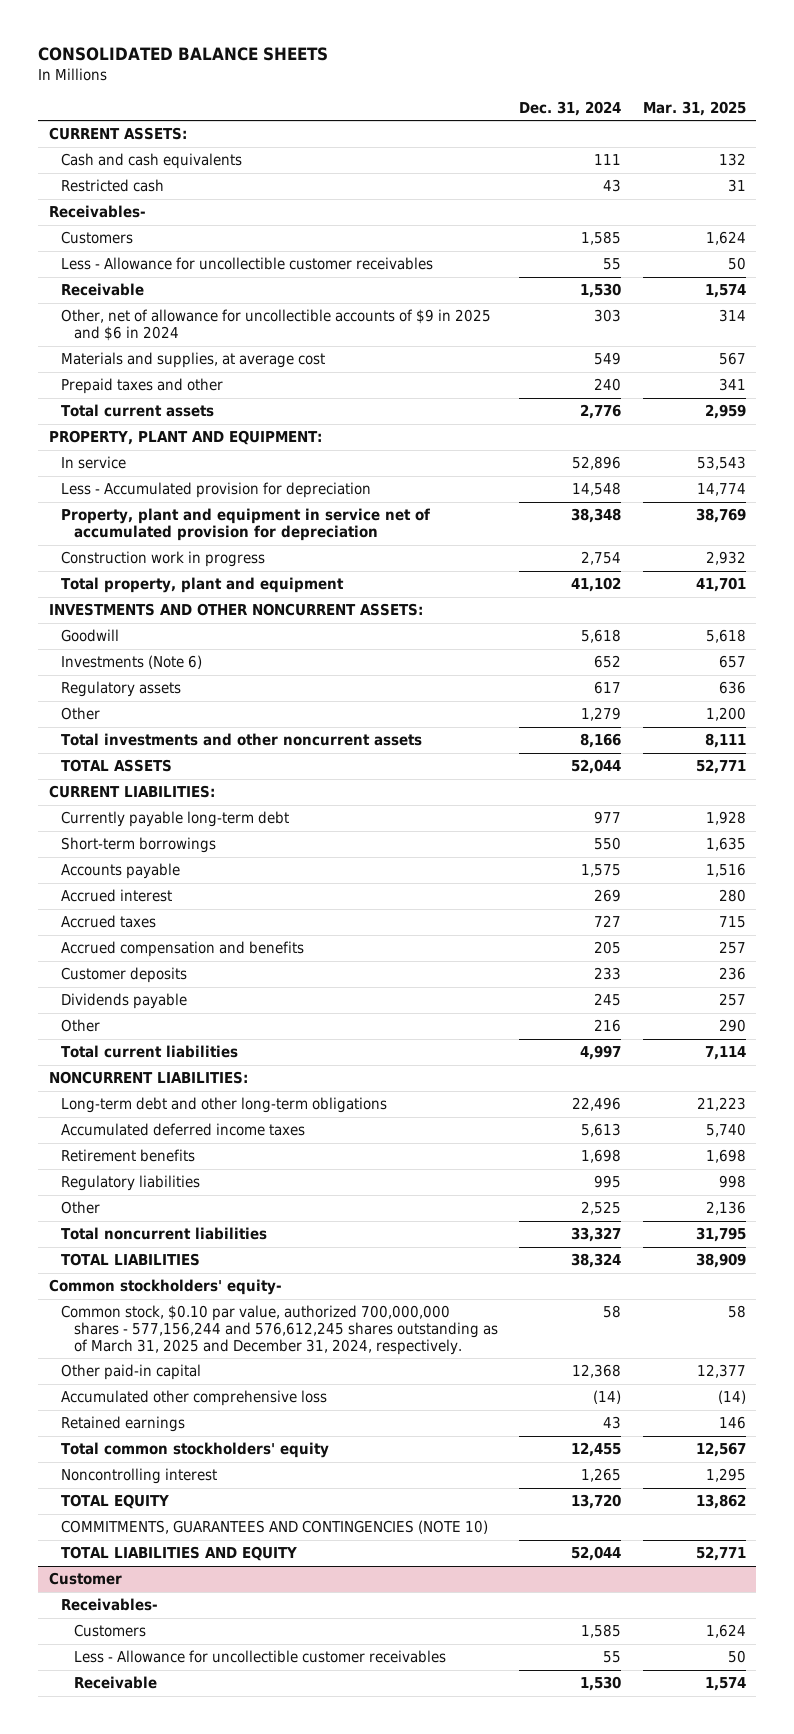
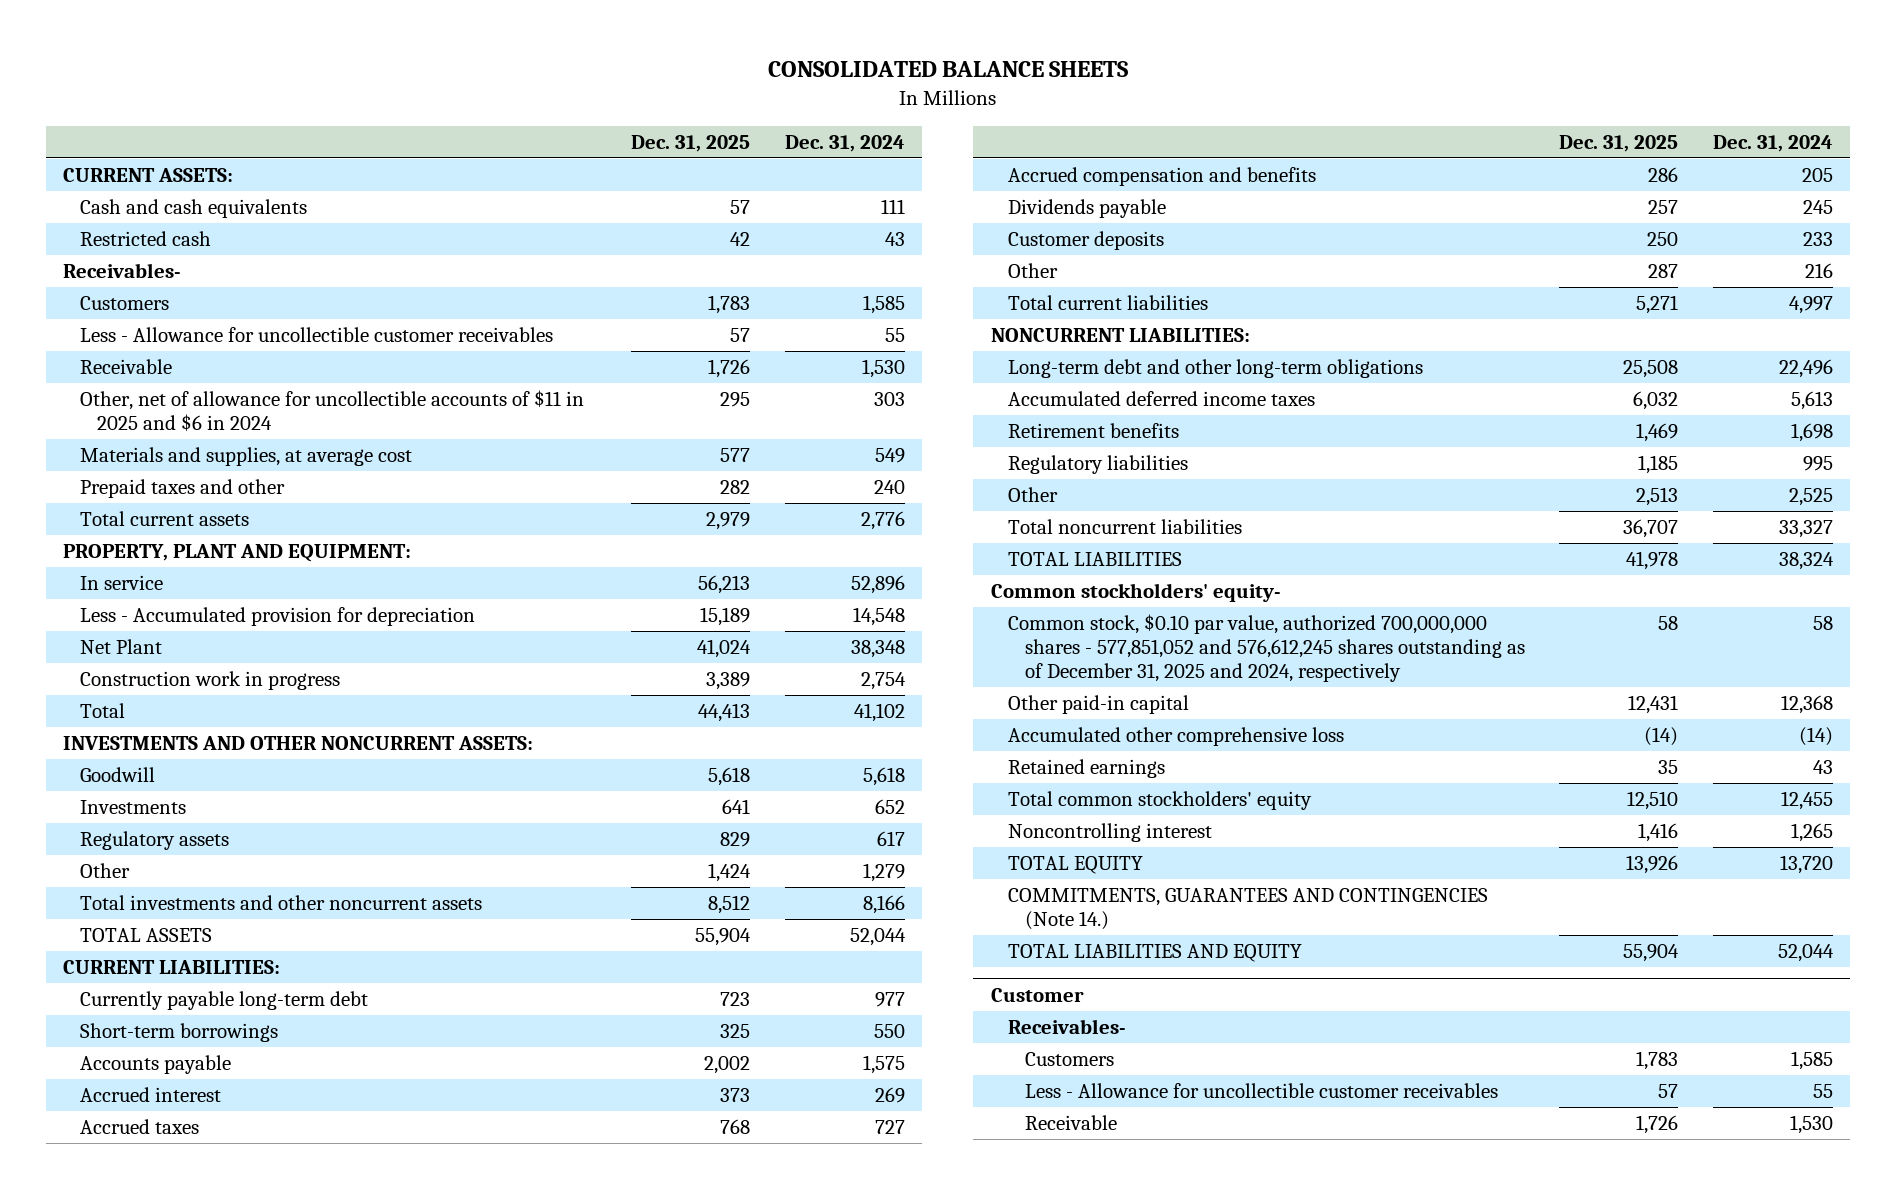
[642,100,746,116] Mar. 31, 2025 -> none
none -> [631,134,751,152] Dec. 31, 2025
[61,309,492,341] Other, net of allowance for uncollectible accounts of $9 in 2025 and $6 in 2024 -> [79,390,584,432] Other, net of allowance for uncollectible accounts of $11 in 2025 and $6 in 2024
[61,508,431,541] Property, plant and equipment in service net of accumulated provision for depreciation -> [79,639,162,655] Net Plant
[61,577,345,594] Total property, plant and equipment -> [79,703,125,719] Total
[61,655,203,670] Investments (Note 6) -> [79,800,186,815] Investments
[61,967,188,984] Customer deposits -> [1007,231,1164,251] Customer deposits
[61,1305,499,1355] Common stock, $0.10 par value, authorized 700,000,000 shares - 577,156,244 and 576,612,245 shares outstanding as of March 31, 2025 and December 31, 2024, respectively. -> [1007,614,1525,683] Common stock, $0.10 par value, authorized 700,000,000 shares - 577,851,052 and 576,612,245 shares outstanding as of December 31, 2025 and 2024, respectively
[61,1520,489,1535] COMMITMENTS, GUARANTEES AND CONTINGENCIES (NOTE 10) -> [1007,888,1488,931] COMMITMENTS, GUARANTEES AND CONTINGENCIES (Note 14.)

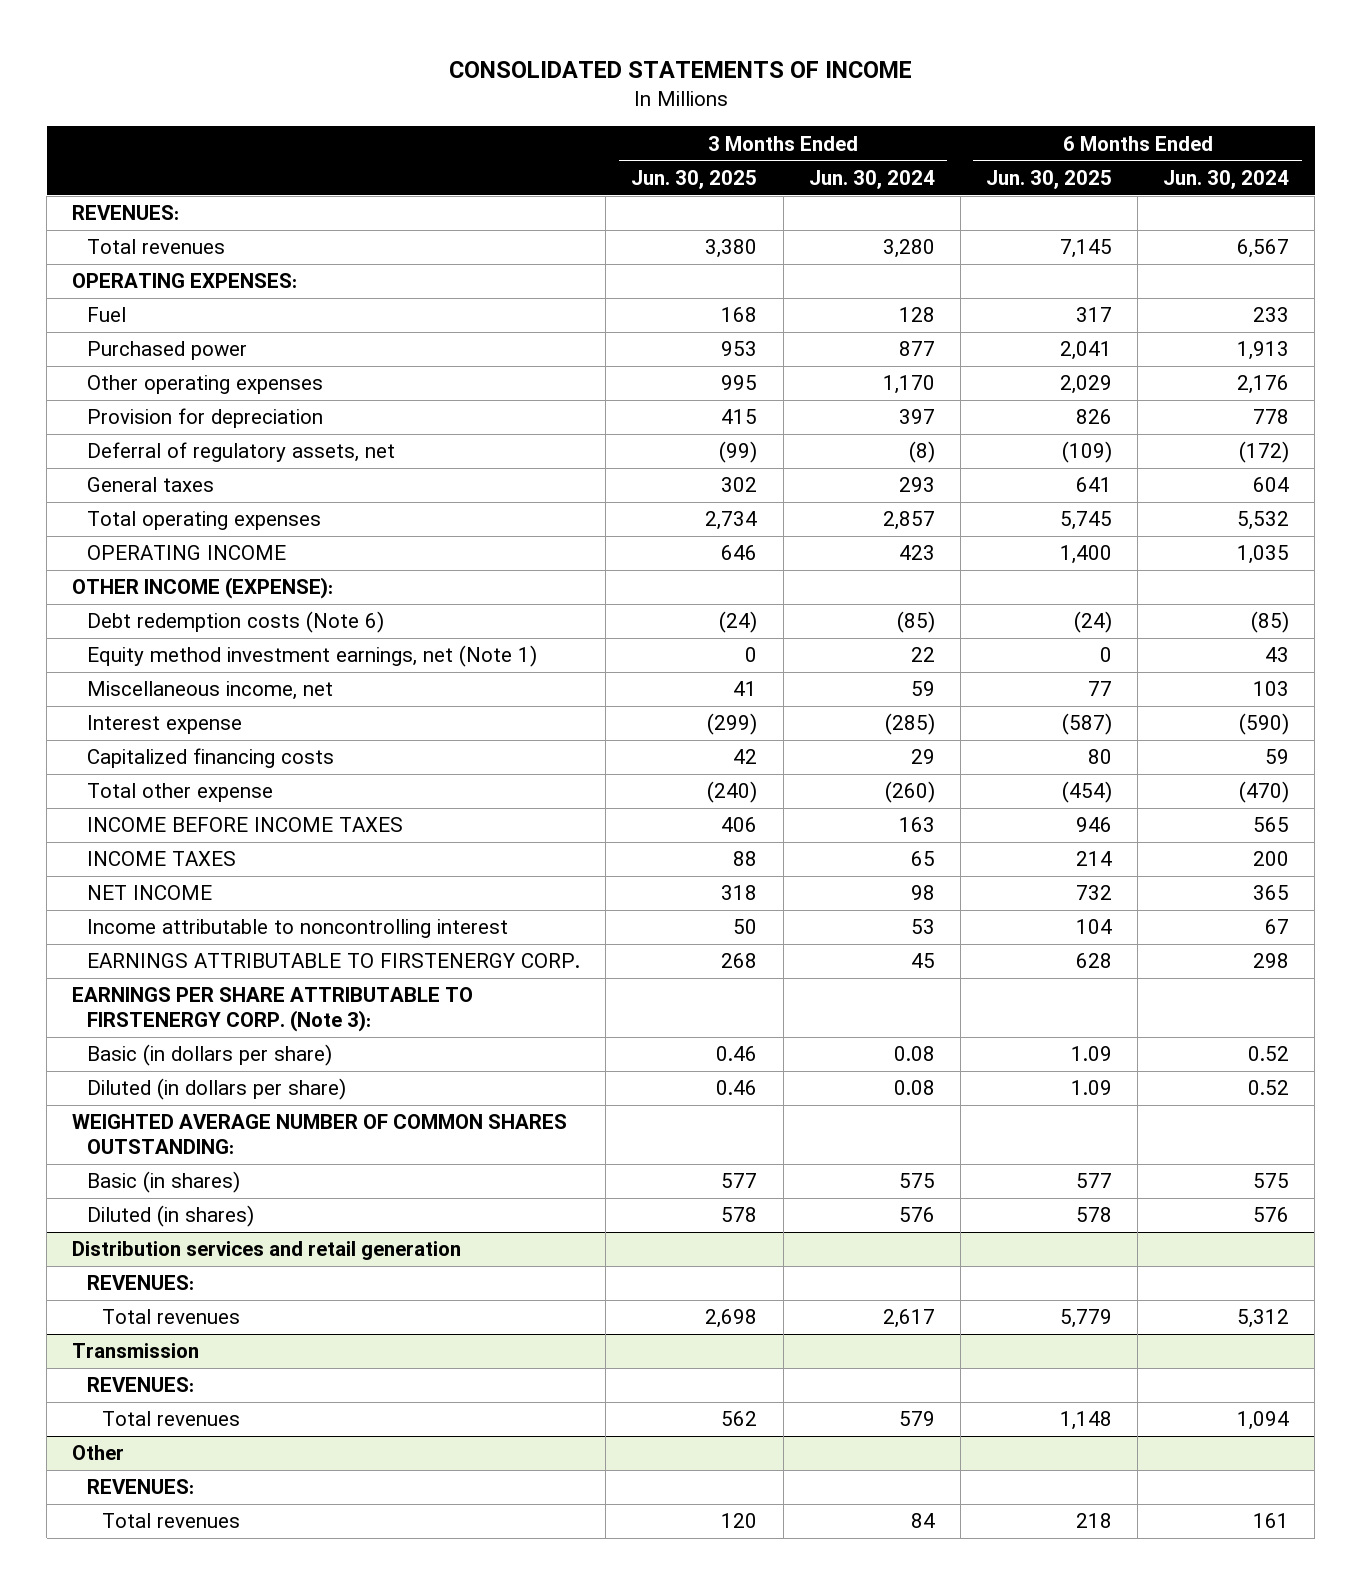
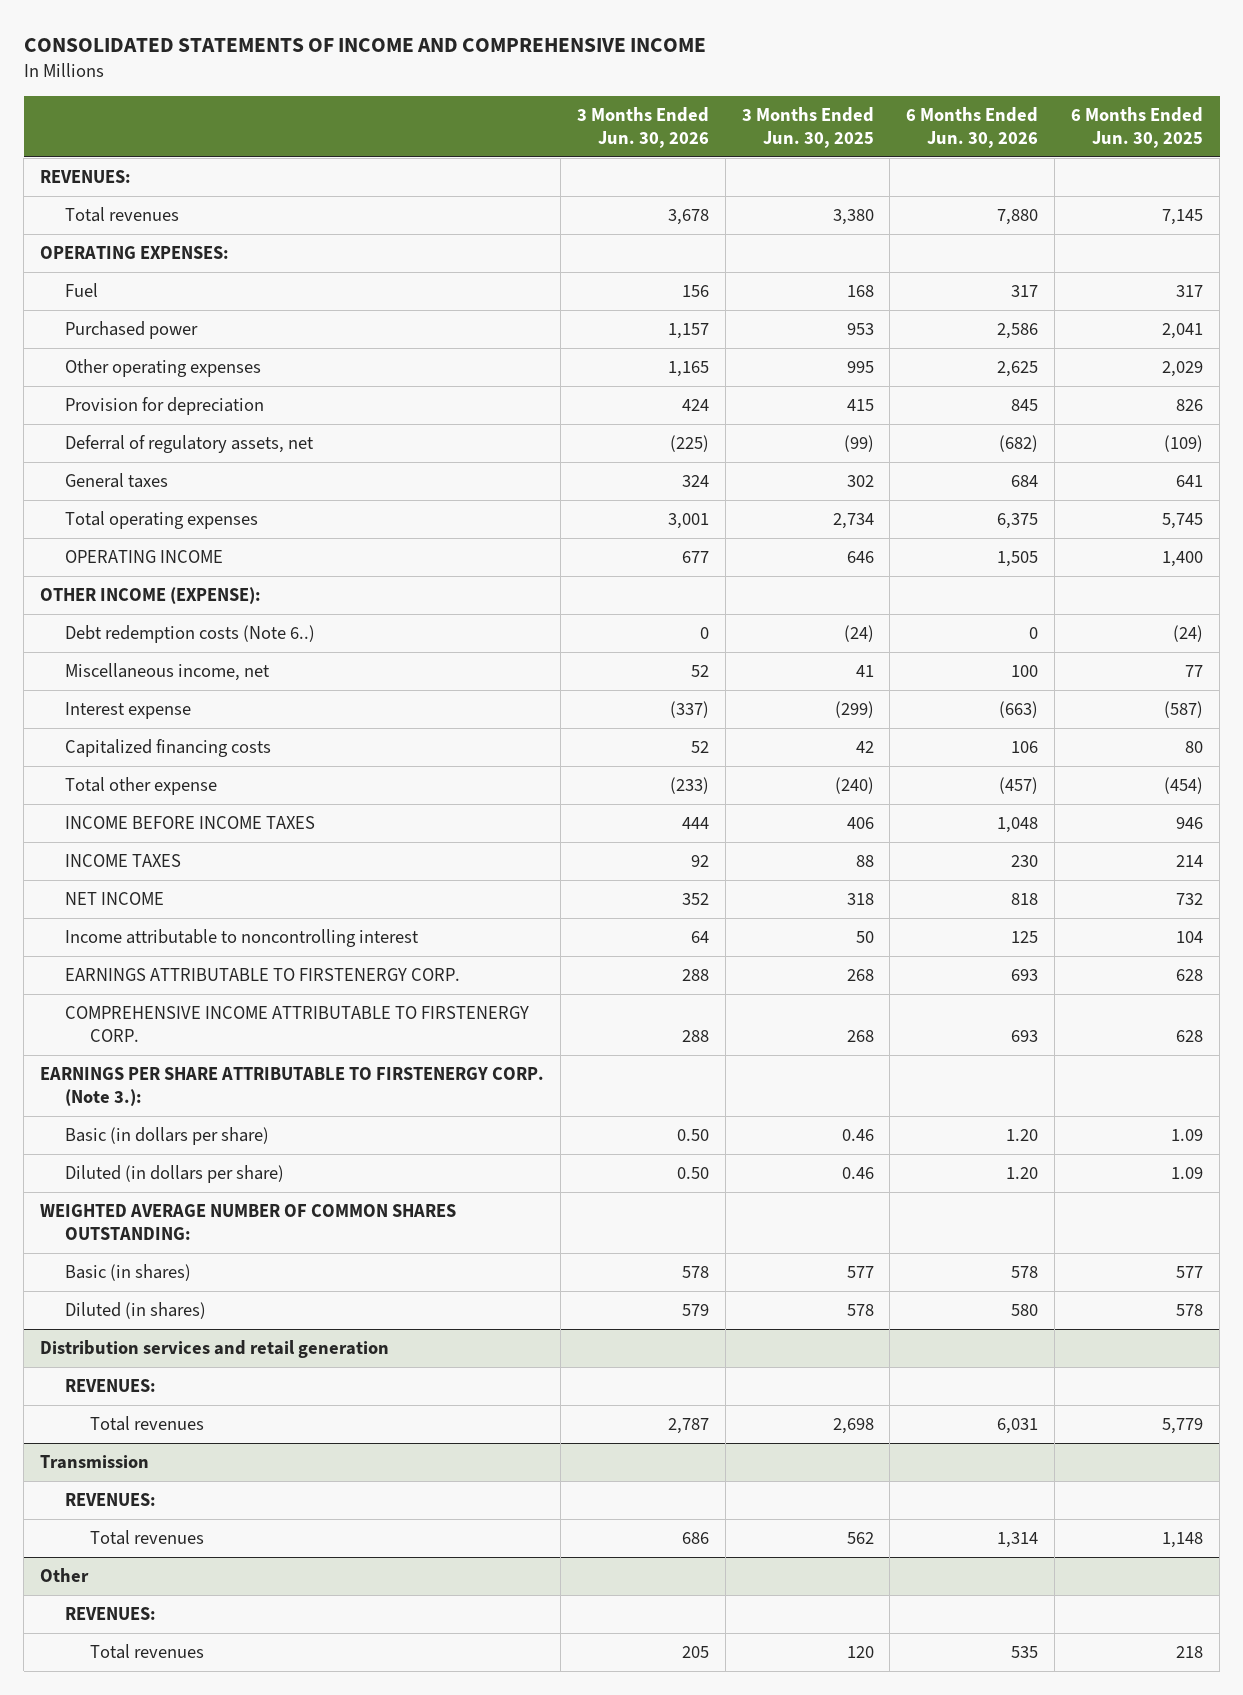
[448,61,912,79] CONSOLIDATED STATEMENTS OF INCOME -> [23,38,706,53] CONSOLIDATED STATEMENTS OF INCOME AND COMPREHENSIVE INCOME
[808,169,935,189] Jun. 30, 2024 -> none
[1163,169,1290,189] Jun. 30, 2024 -> none
none -> [576,106,709,149] 3 Months Ended Jun. 30, 2026
none -> [906,106,1039,149] 6 Months Ended Jun. 30, 2026
[87,645,538,668] Equity method investment earnings, net (Note 1) -> none
[87,611,385,634] Debt redemption costs (Note 6) -> [64,624,315,643] Debt redemption costs (Note 6..)
none -> [64,1005,529,1043] COMPREHENSIVE INCOME ATTRIBUTABLE TO FIRSTENERGY CORP.
[72,987,474,1032] EARNINGS PER SHARE ATTRIBUTABLE TO FIRSTENERGY CORP. (Note 3): -> [39,1066,544,1107] EARNINGS PER SHARE ATTRIBUTABLE TO FIRSTENERGY CORP. (Note 3.):

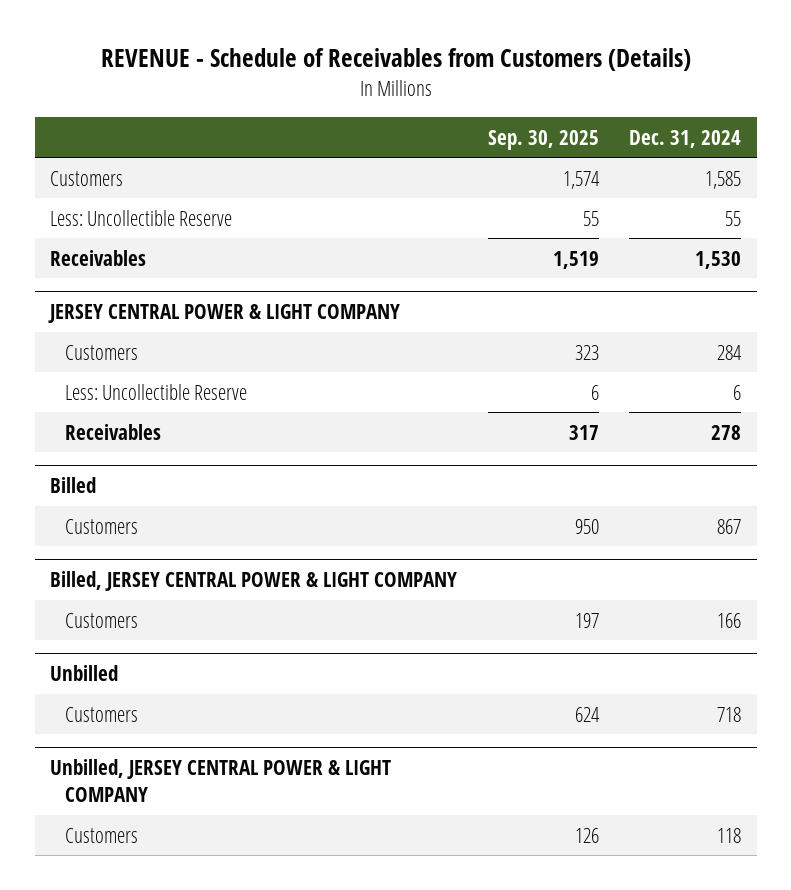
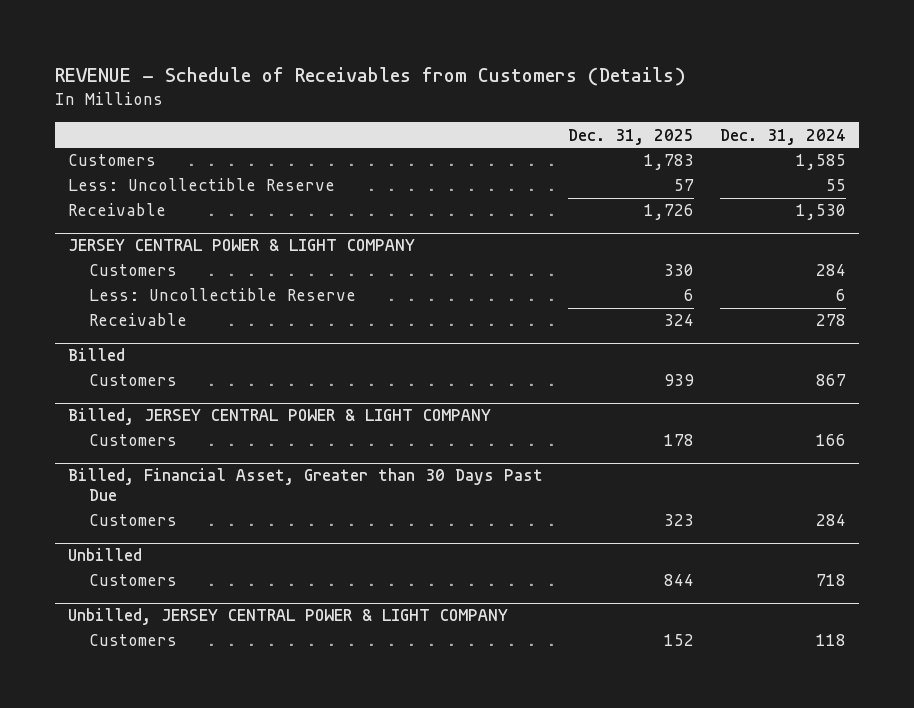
[487,129,599,150] Sep. 30, 2025 -> none
none -> [568,128,695,145] Dec. 31, 2025
[49,249,146,266] Receivables -> [67,203,166,217] Receivable
[64,423,161,440] Receivables -> [89,313,188,327] Receivable
none -> [67,468,543,502] Billed, Financial Asset, Greater than 30 Days Past Due
none -> [89,514,178,527] Customers

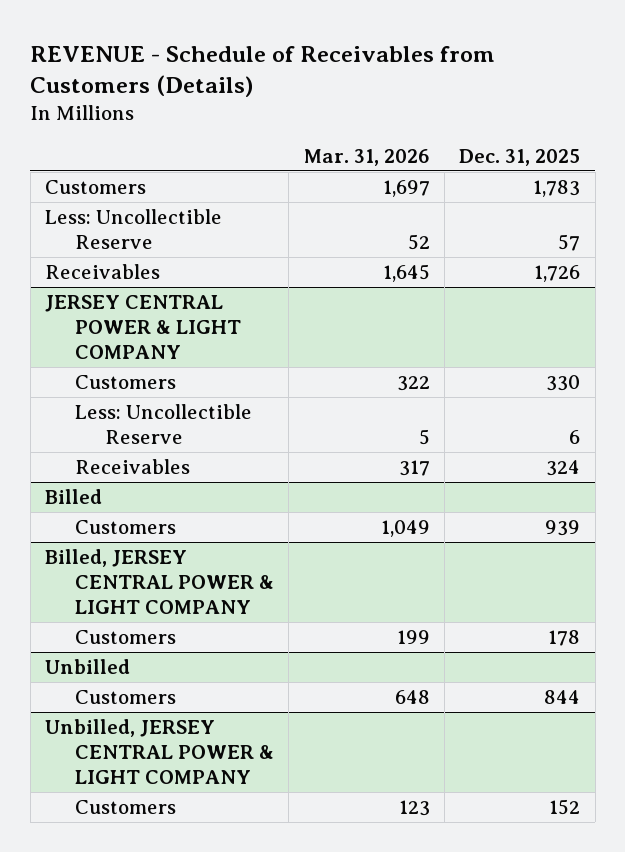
[720,128,847,145] Dec. 31, 2024 -> none
none -> [303,148,430,166] Mar. 31, 2026
[67,203,166,217] Receivable -> [44,264,160,280] Receivables
[89,313,188,327] Receivable -> [75,459,191,475] Receivables
[67,468,543,502] Billed, Financial Asset, Greater than 30 Days Past Due -> none
[89,514,178,527] Customers -> none

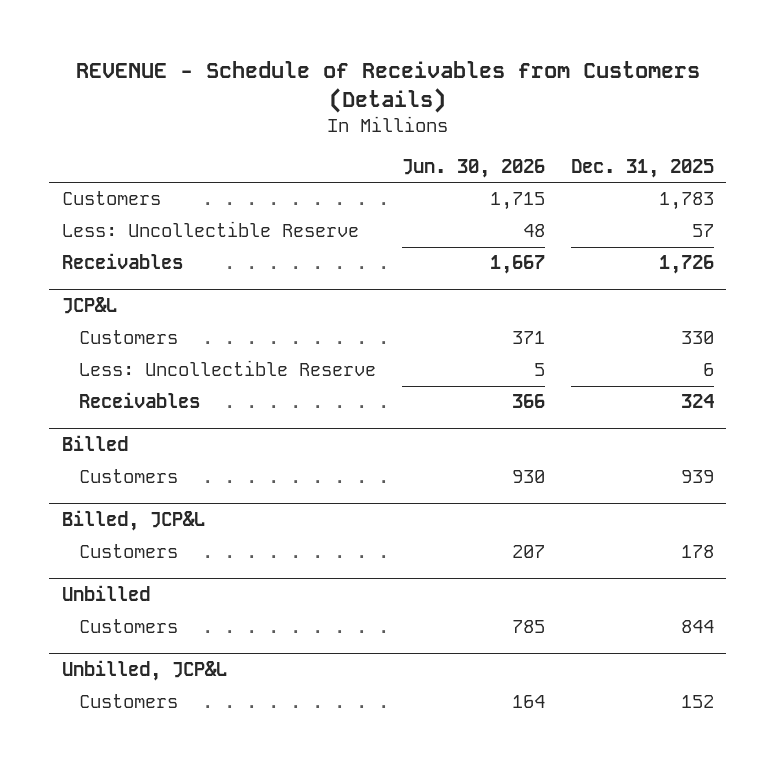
[303,148,430,166] Mar. 31, 2026 -> none
none -> [401,158,545,178] Jun. 30, 2026
[44,295,242,359] JERSEY CENTRAL POWER & LIGHT COMPANY -> [62,297,118,315] JCP&L
[44,549,275,614] Billed, JERSEY CENTRAL POWER & LIGHT COMPANY -> none
none -> [62,510,206,532] Billed, JCP&L
[44,719,275,784] Unbilled, JERSEY CENTRAL POWER & LIGHT COMPANY -> none
none -> [62,660,228,682] Unbilled, JCP&L

